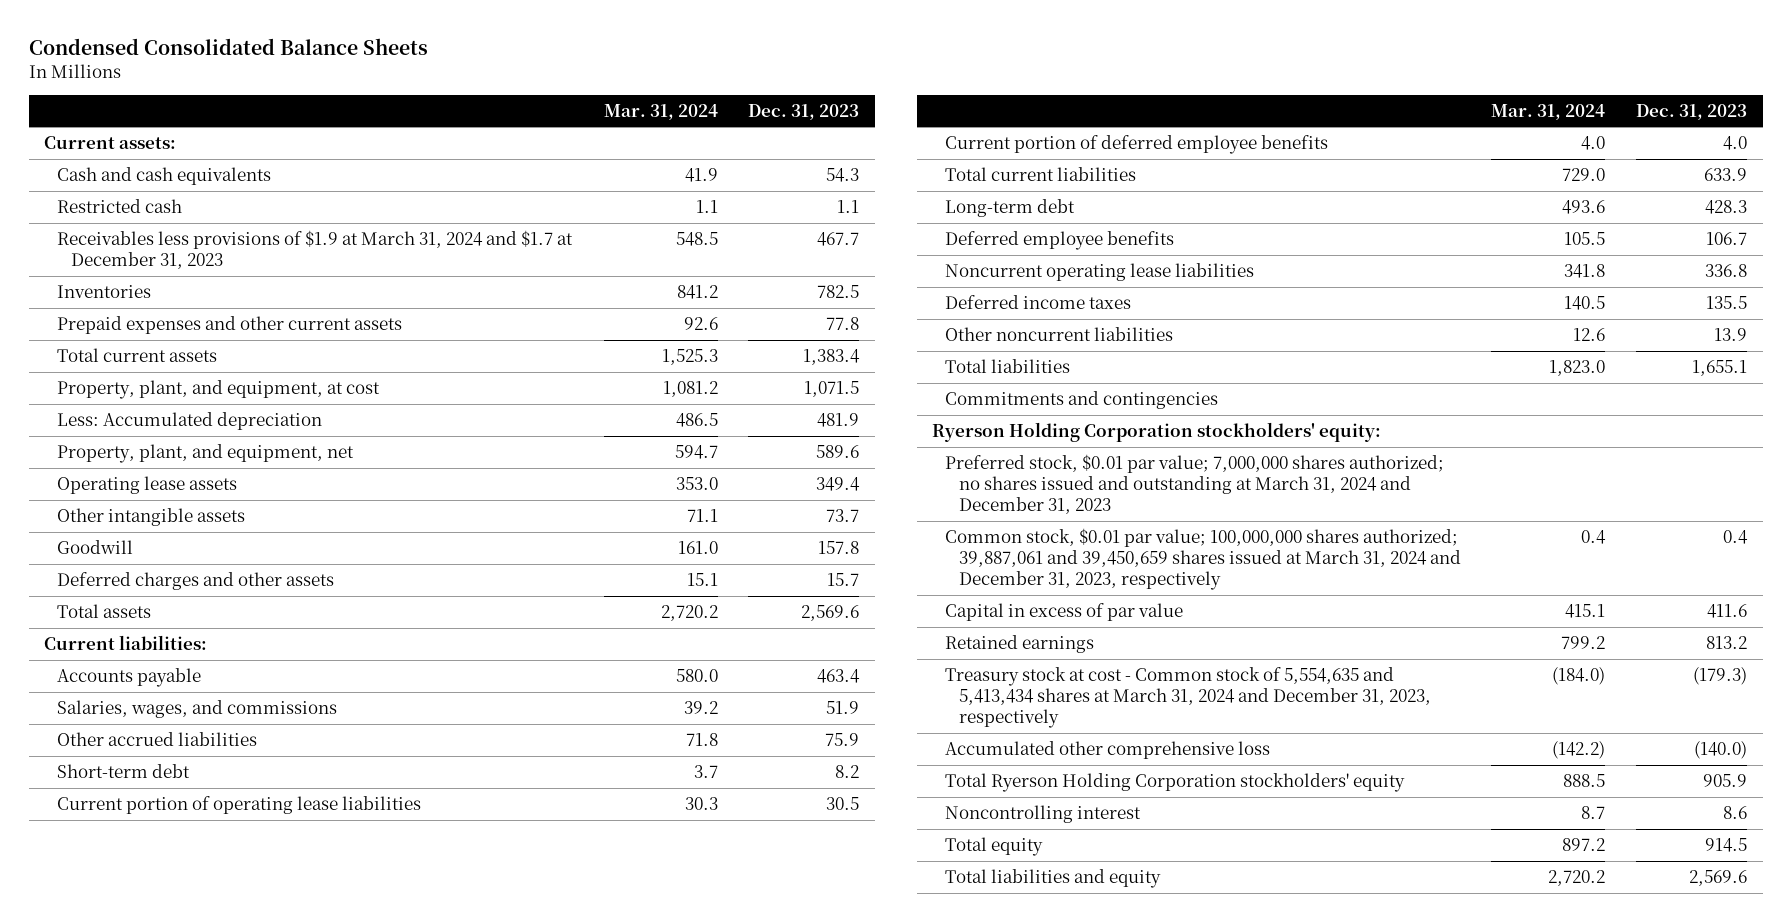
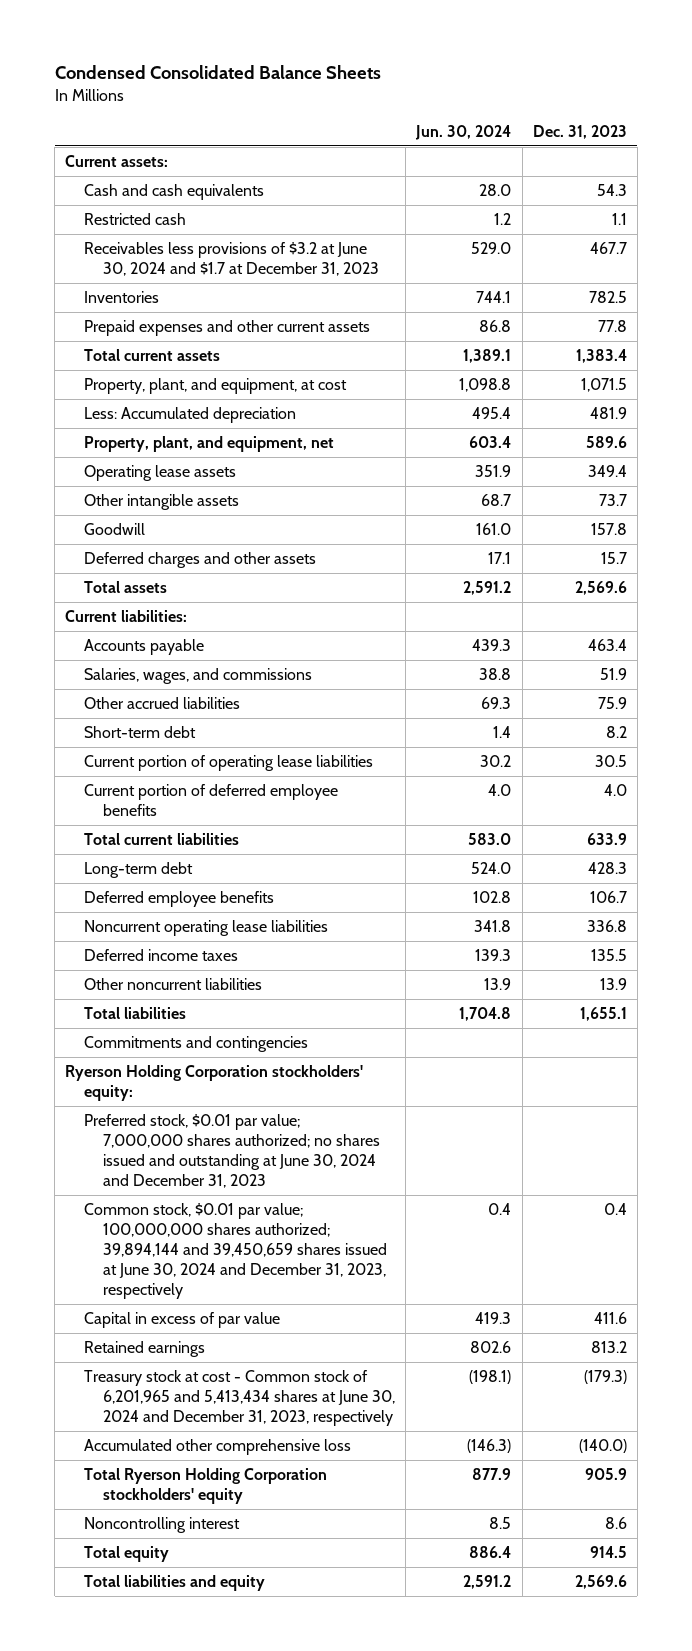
[603,103,718,120] Mar. 31, 2024 -> none
none -> [415,124,512,140] Jun. 30, 2024
[57,230,574,270] Receivables less provisions of $1.9 at March 31, 2024 and $1.7 at December 31, 2023 -> [84,242,380,276] Receivables less provisions of $3.2 at June 30, 2024 and $1.7 at December 31, 2023
[945,454,1445,515] Preferred stock, $0.01 par value; 7,000,000 shares authorized; no shares issued and outstanding at March 31, 2024 and December 31, 2023 -> [84,1114,381,1188] Preferred stock, $0.01 par value; 7,000,000 shares authorized; no shares issued and outstanding at June 30, 2024 and December 31, 2023
[945,528,1461,591] Common stock, $0.01 par value; 100,000,000 shares authorized; 39,887,061 and 39,450,659 shares issued at March 31, 2024 and December 31, 2023, respectively -> [84,1203,388,1299] Common stock, $0.01 par value; 100,000,000 shares authorized; 39,894,144 and 39,450,659 shares issued at June 30, 2024 and December 31, 2023, respectively
[945,667,1431,729] Treasury stock at cost - Common stock of 5,554,635 and 5,413,434 shares at March 31, 2024 and December 31, 2023, respectively -> [84,1370,396,1426] Treasury stock at cost - Common stock of 6,201,965 and 5,413,434 shares at June 30, 2024 and December 31, 2023, respectively

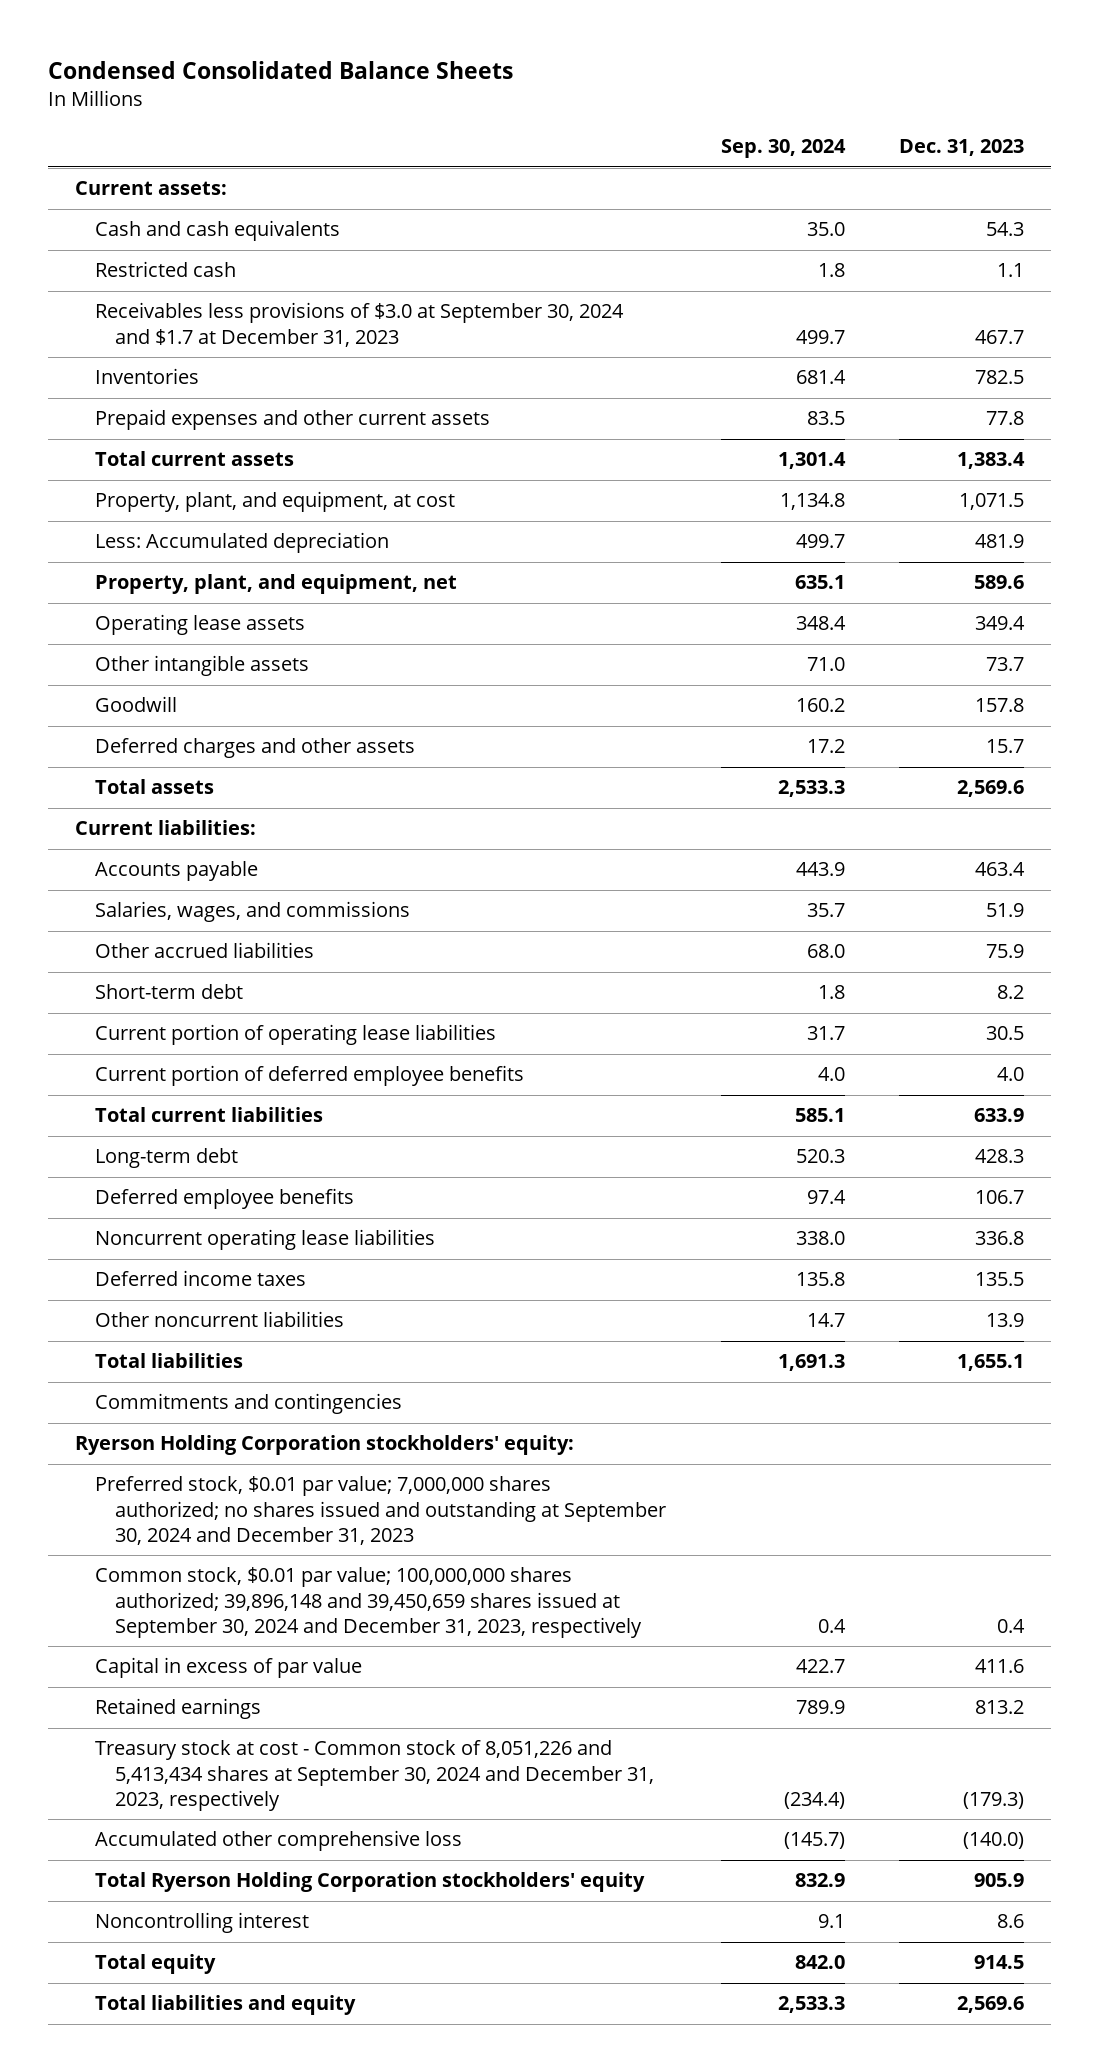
[415,124,512,140] Jun. 30, 2024 -> none
none -> [720,139,846,159] Sep. 30, 2024
[84,242,380,276] Receivables less provisions of $3.2 at June 30, 2024 and $1.7 at December 31, 2023 -> [95,302,625,347] Receivables less provisions of $3.0 at September 30, 2024 and $1.7 at December 31, 2023
[84,1114,381,1188] Preferred stock, $0.01 par value; 7,000,000 shares authorized; no shares issued and outstanding at June 30, 2024 and December 31, 2023 -> [95,1476,667,1545] Preferred stock, $0.01 par value; 7,000,000 shares authorized; no shares issued and outstanding at September 30, 2024 and December 31, 2023
[84,1203,388,1299] Common stock, $0.01 par value; 100,000,000 shares authorized; 39,894,144 and 39,450,659 shares issued at June 30, 2024 and December 31, 2023, respectively -> [95,1567,643,1638] Common stock, $0.01 par value; 100,000,000 shares authorized; 39,896,148 and 39,450,659 shares issued at September 30, 2024 and December 31, 2023, respectively
[84,1370,396,1426] Treasury stock at cost - Common stock of 6,201,965 and 5,413,434 shares at June 30, 2024 and December 31, 2023, respectively -> [95,1740,655,1811] Treasury stock at cost - Common stock of 8,051,226 and 5,413,434 shares at September 30, 2024 and December 31, 2023, respectively

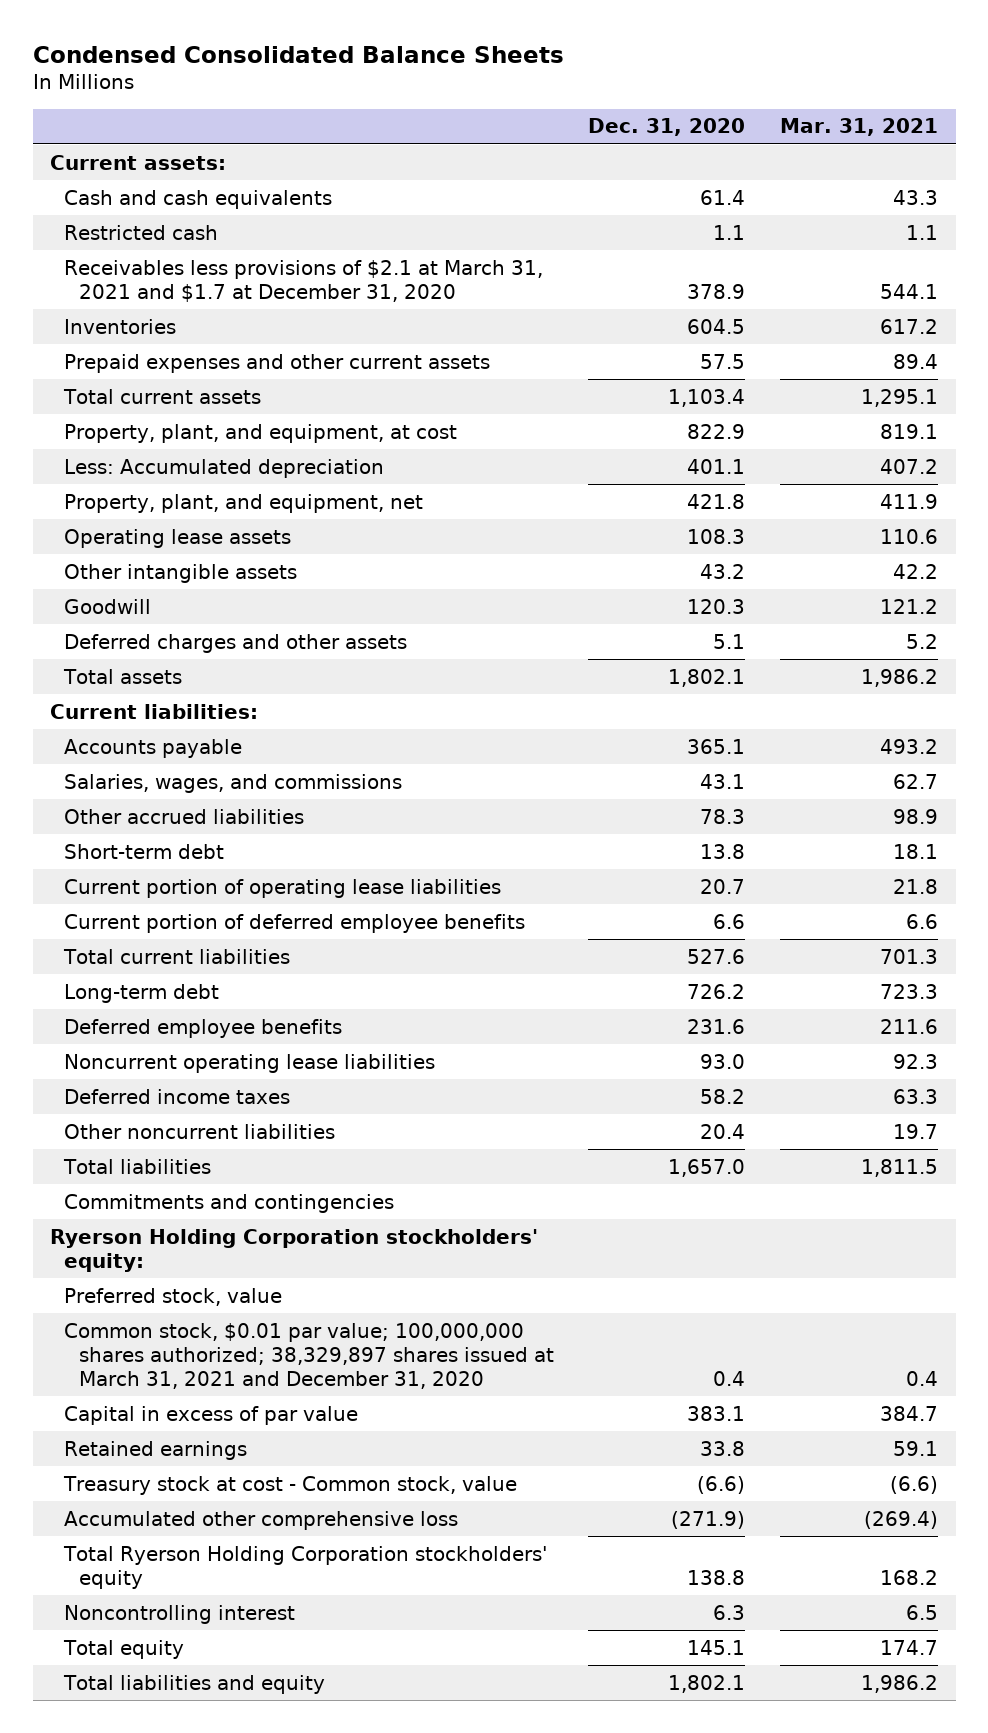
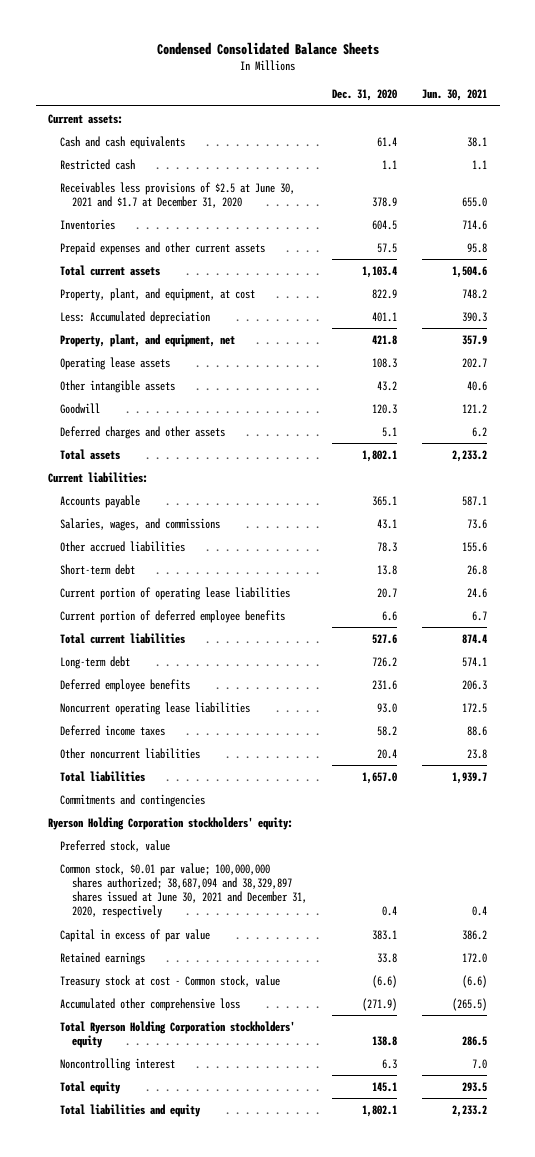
[780,118,939,137] Mar. 31, 2021 -> none
none -> [422,89,488,102] Jun. 30, 2021
[64,259,544,302] Receivables less provisions of $2.1 at March 31, 2021 and $1.7 at December 31, 2020 -> [60,181,296,208] Receivables less provisions of $2.5 at June 30, 2021 and $1.7 at December 31, 2020
[64,1322,554,1389] Common stock, $0.01 par value; 100,000,000 shares authorized; 38,329,897 shares issued at March 31, 2021 and December 31, 2020 -> [60,862,308,919] Common stock, $0.01 par value; 100,000,000 shares authorized; 38,687,094 and 38,329,897 shares issued at June 30, 2021 and December 31, 2020, respectively

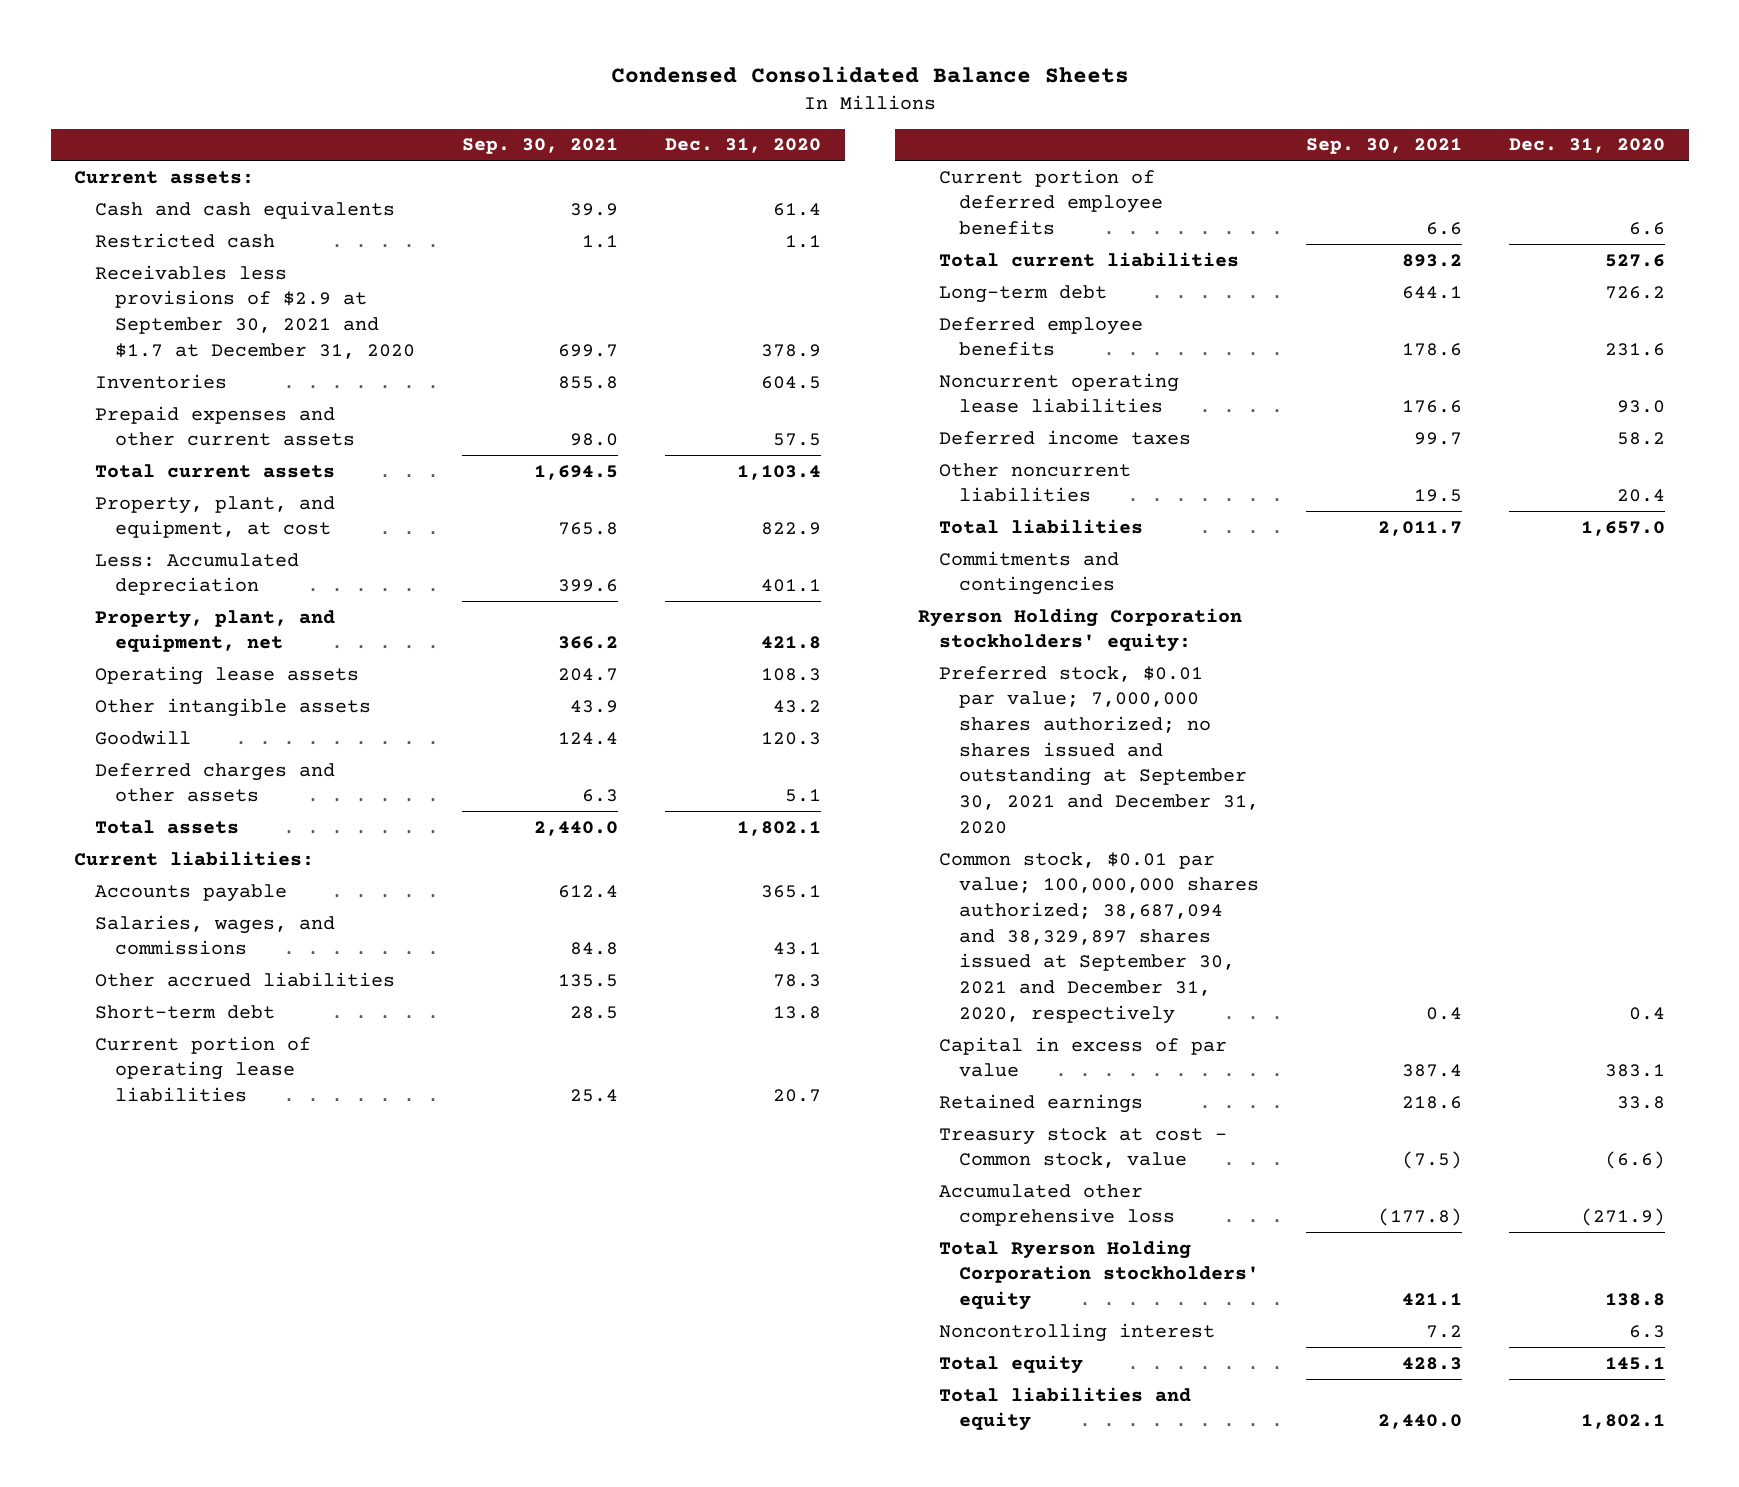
[422,89,488,102] Jun. 30, 2021 -> none
none -> [462,138,619,155] Sep. 30, 2021
[60,181,296,208] Receivables less provisions of $2.5 at June 30, 2021 and $1.7 at December 31, 2020 -> [94,264,415,359] Receivables less provisions of $2.9 at September 30, 2021 and $1.7 at December 31, 2020
[60,839,171,852] Preferred stock, value -> [938,665,1260,834] Preferred stock, $0.01 par value; 7,000,000 shares authorized; no shares issued and outstanding at September 30, 2021 and December 31, 2020
[60,862,308,919] Common stock, $0.01 par value; 100,000,000 shares authorized; 38,687,094 and 38,329,897 shares issued at June 30, 2021 and December 31, 2020, respectively -> [938,851,1260,1024] Common stock, $0.01 par value; 100,000,000 shares authorized; 38,687,094 and 38,329,897 shares issued at September 30, 2021 and December 31, 2020, respectively

